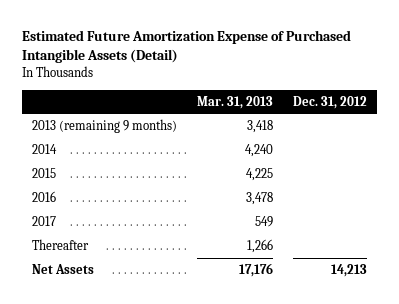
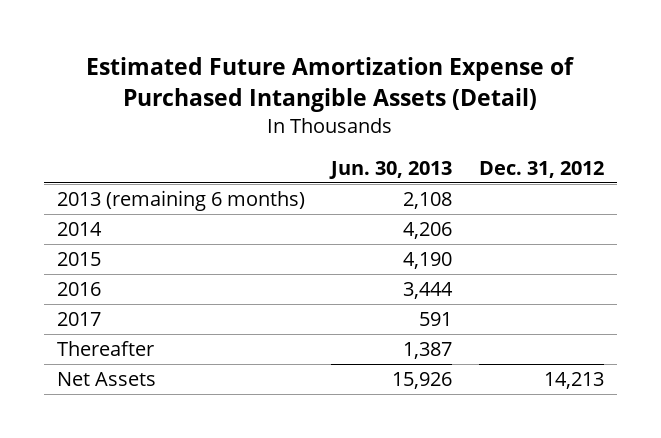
[197,95,274,109] Mar. 31, 2013 -> none
none -> [329,160,453,179] Jun. 30, 2013
[32,119,178,134] 2013 (remaining 9 months) -> [57,190,306,212] 2013 (remaining 6 months)

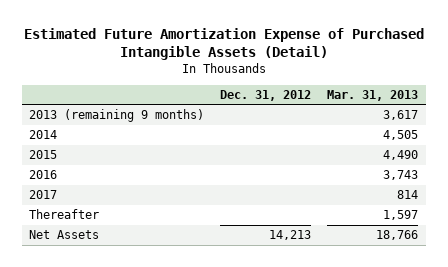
[329,160,453,179] Jun. 30, 2013 -> none
none -> [327,89,419,101] Mar. 31, 2013
[57,190,306,212] 2013 (remaining 6 months) -> [29,108,205,122] 2013 (remaining 9 months)

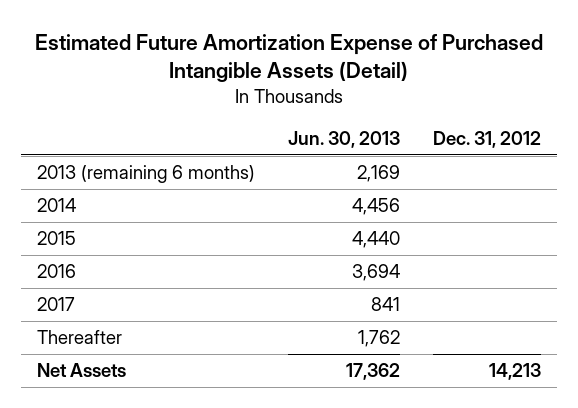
[327,89,419,101] Mar. 31, 2013 -> none
none -> [288,130,401,148] Jun. 30, 2013
[29,108,205,122] 2013 (remaining 9 months) -> [37,165,256,184] 2013 (remaining 6 months)

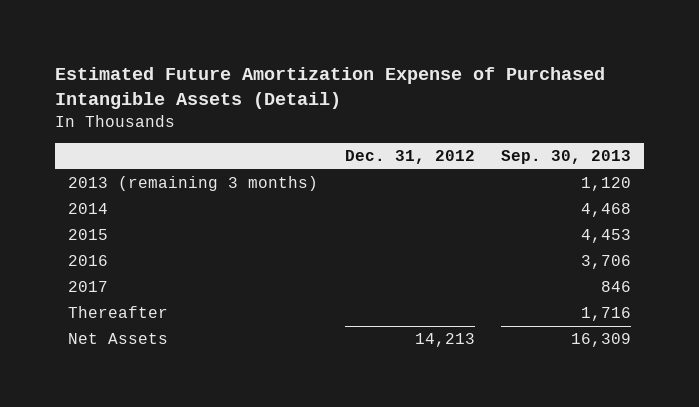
[288,130,401,148] Jun. 30, 2013 -> none
none -> [500,150,631,165] Sep. 30, 2013
[37,165,256,184] 2013 (remaining 6 months) -> [68,176,319,192] 2013 (remaining 3 months)

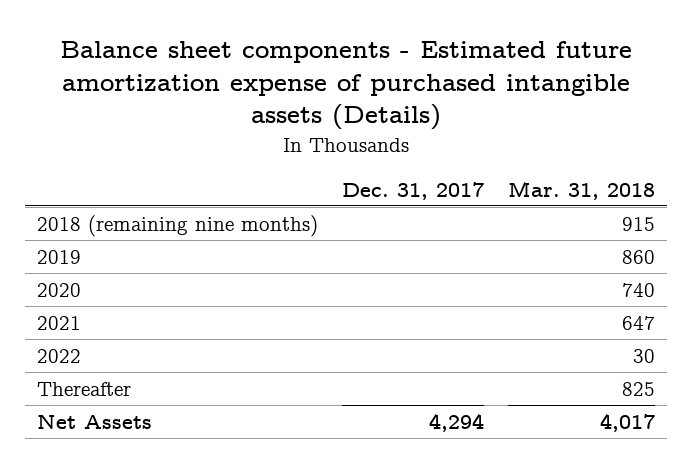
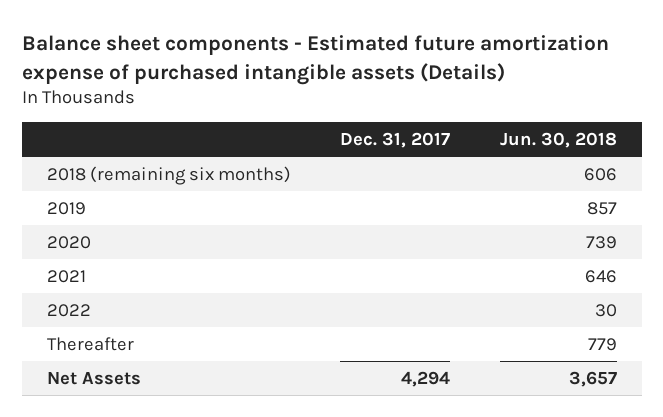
[507,180,655,200] Mar. 31, 2018 -> none
none -> [499,131,617,148] Jun. 30, 2018
[37,214,319,237] 2018 (remaining nine months) -> [46,165,291,185] 2018 (remaining six months)

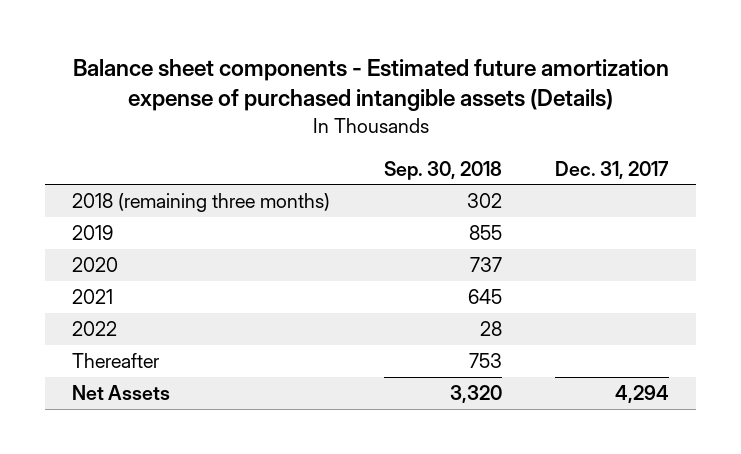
[499,131,617,148] Jun. 30, 2018 -> none
none -> [383,160,502,180] Sep. 30, 2018
[46,165,291,185] 2018 (remaining six months) -> [71,193,330,213] 2018 (remaining three months)

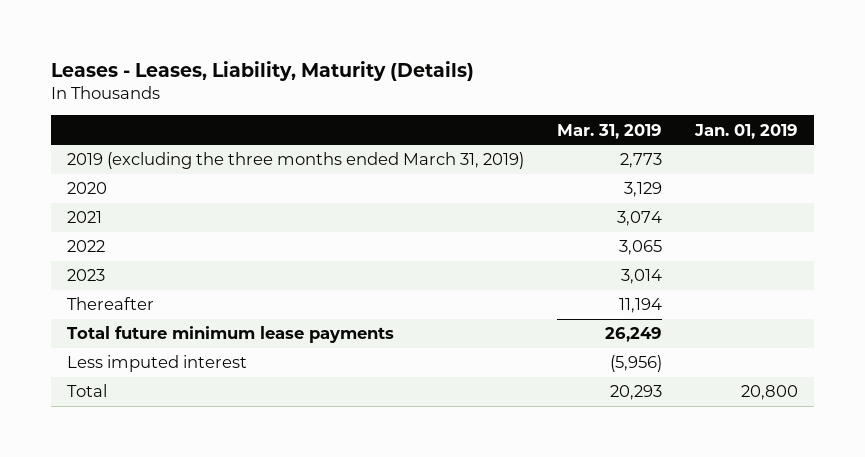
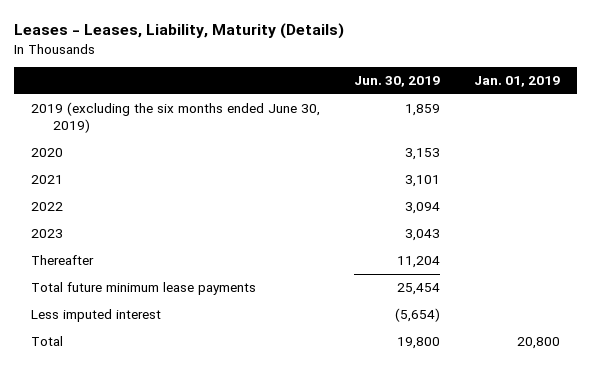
[557,123,663,139] Mar. 31, 2019 -> none
none -> [353,76,440,88] Jun. 30, 2019
[67,152,525,170] 2019 (excluding the three months ended March 31, 2019) -> [31,102,321,133] 2019 (excluding the six months ended June 30, 2019)

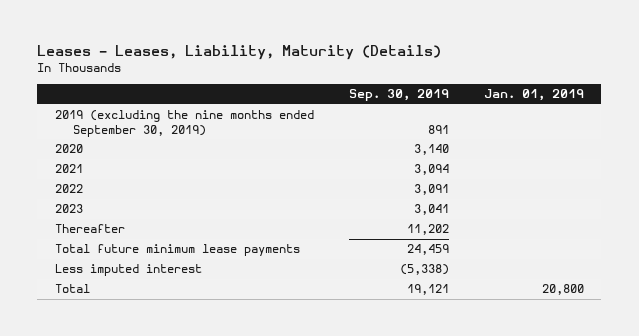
[353,76,440,88] Jun. 30, 2019 -> none
none -> [348,89,449,102] Sep. 30, 2019
[31,102,321,133] 2019 (excluding the six months ended June 30, 2019) -> [54,110,314,137] 2019 (excluding the nine months ended September 30, 2019)

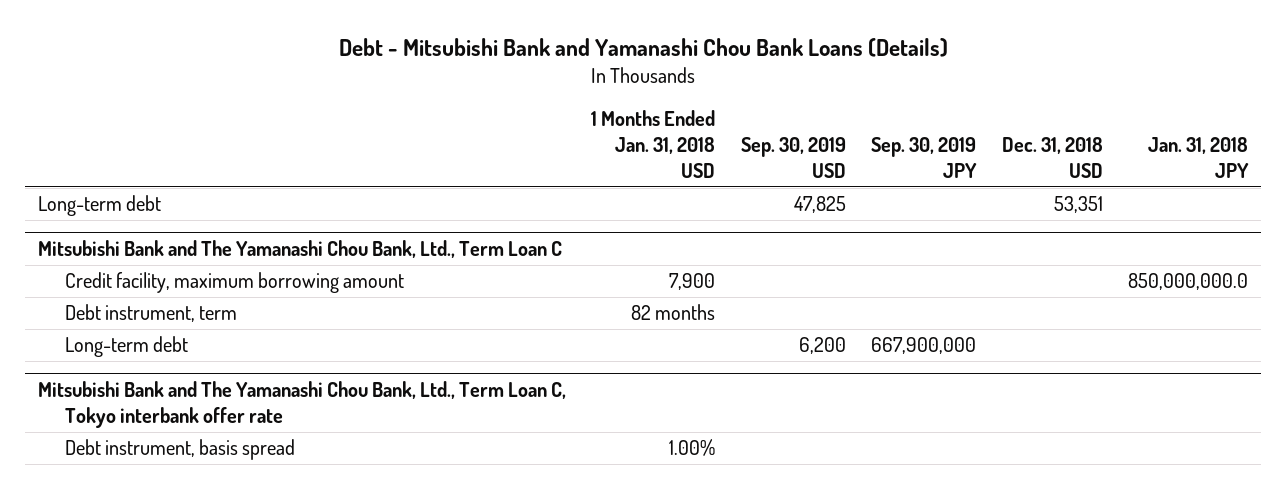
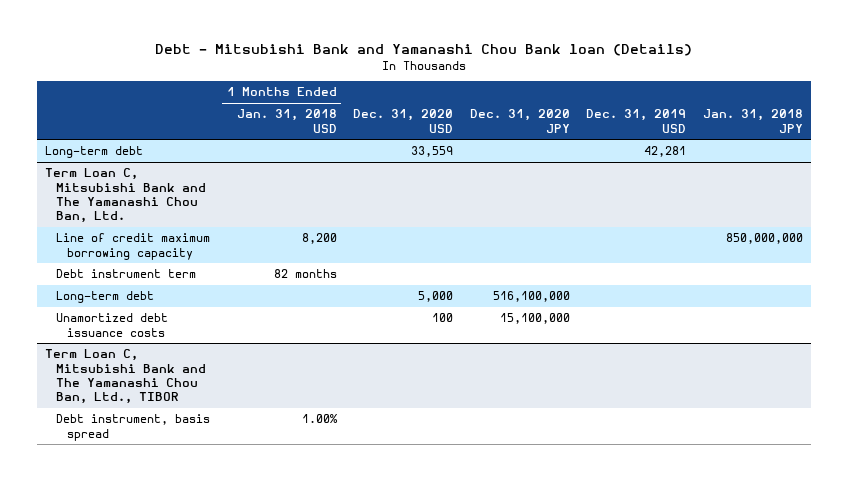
[338,38,948,58] Debt - Mitsubishi Bank and Yamanashi Chou Bank Loans (Details) -> [154,44,692,57] Debt - Mitsubishi Bank and Yamanashi Chou Bank loan (Details)
[740,137,846,179] Sep. 30, 2019 USD -> none
[871,137,978,179] Sep. 30, 2019 JPY -> none
[1001,137,1103,179] Dec. 31, 2018 USD -> none
none -> [353,109,454,133] Dec. 31, 2020 USD
none -> [469,109,570,133] Dec. 31, 2020 JPY
none -> [586,109,687,133] Dec. 31, 2019 USD
[37,240,562,259] Mitsubishi Bank and The Yamanashi Chou Bank, Ltd., Term Loan C -> [44,168,206,223] Term Loan C, Mitsubishi Bank and The Yamanashi Chou Ban, Ltd.
[64,272,404,294] Credit facility, maximum borrowing amount -> [55,233,210,260] Line of credit maximum borrowing capacity
[669,273,716,291] 7,900 -> [301,233,337,245] 8,200
[1127,273,1248,291] 850,000,000.0 -> [725,233,803,245] 850,000,000
[64,304,237,323] Debt instrument, term -> [55,269,196,279] Debt instrument term
none -> [55,313,168,337] Unamortized debt issuance costs
[37,381,566,429] Mitsubishi Bank and The Yamanashi Chou Bank, Ltd., Term Loan C, Tokyo interbank offer rate -> [44,349,206,404] Term Loan C, Mitsubishi Bank and The Yamanashi Chou Ban, Ltd., TIBOR

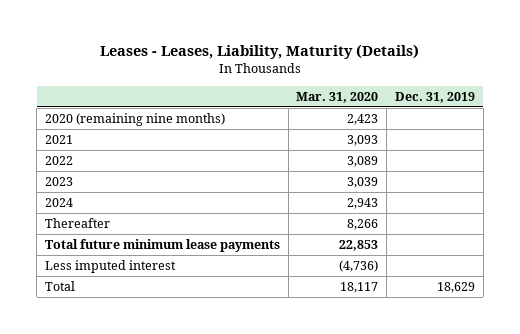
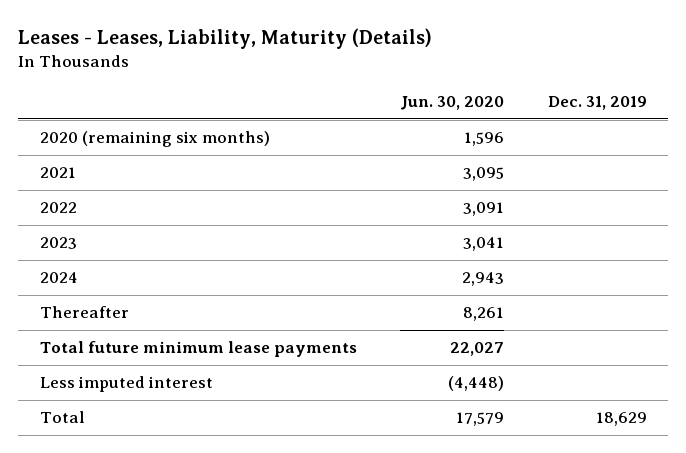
[296,92,379,104] Mar. 31, 2020 -> none
none -> [400,96,505,111] Jun. 30, 2020
[44,112,225,126] 2020 (remaining nine months) -> [39,131,270,148] 2020 (remaining six months)

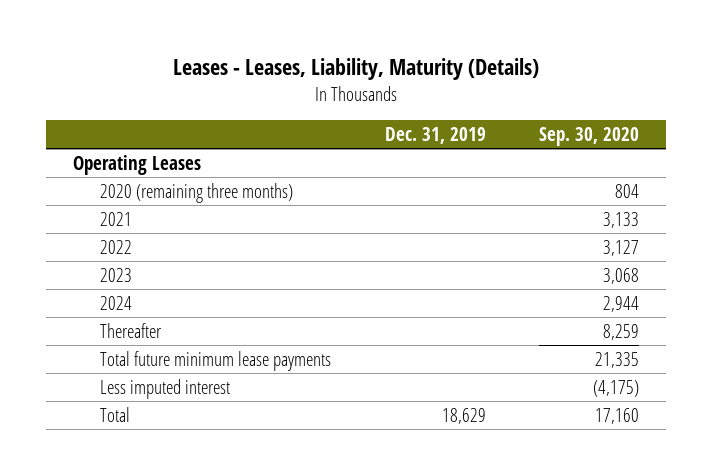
[400,96,505,111] Jun. 30, 2020 -> none
none -> [539,126,640,146] Sep. 30, 2020
none -> [72,154,201,175] Operating Leases
[39,131,270,148] 2020 (remaining six months) -> [100,182,294,203] 2020 (remaining three months)

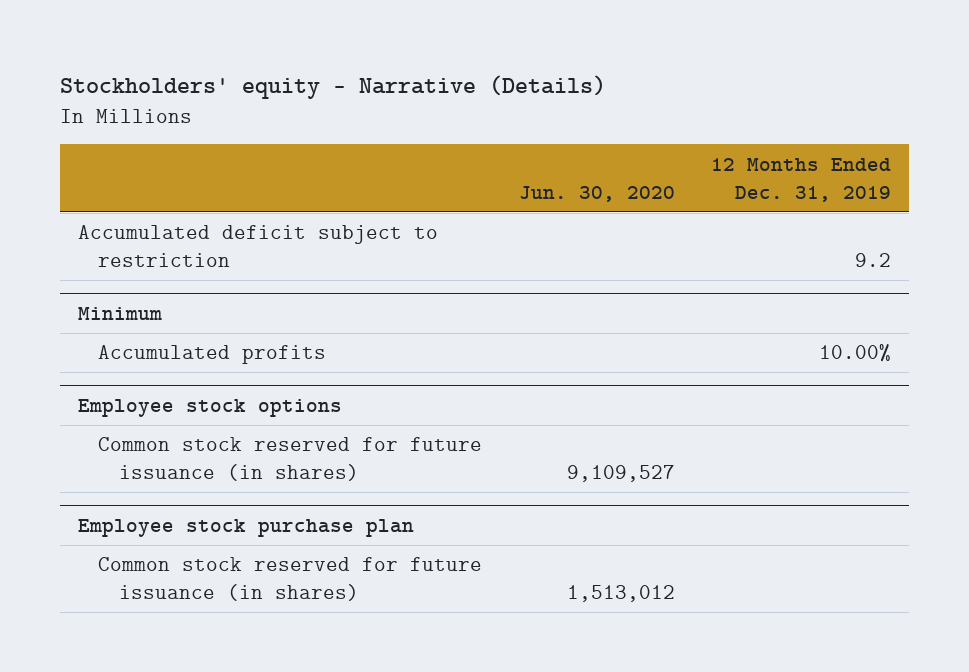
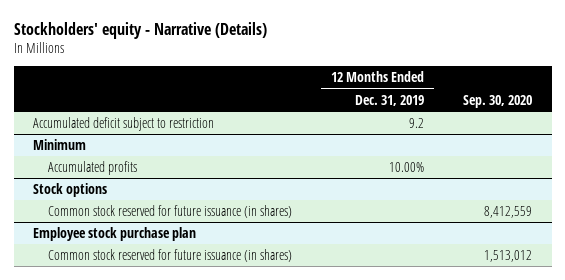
[518,185,675,202] Jun. 30, 2020 -> none
none -> [463,94,533,108] Sep. 30, 2020
[77,399,342,418] Employee stock options -> [33,182,108,197] Stock options

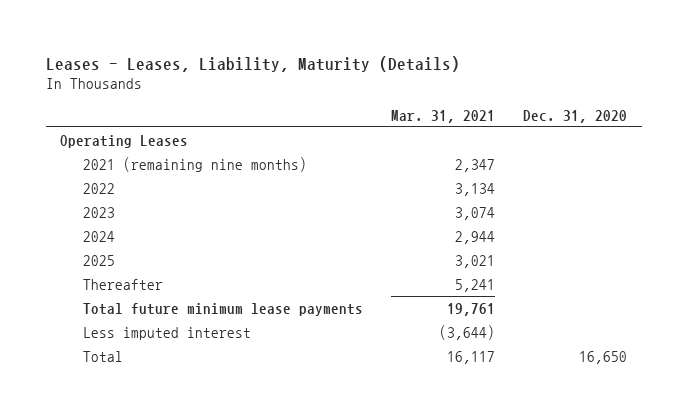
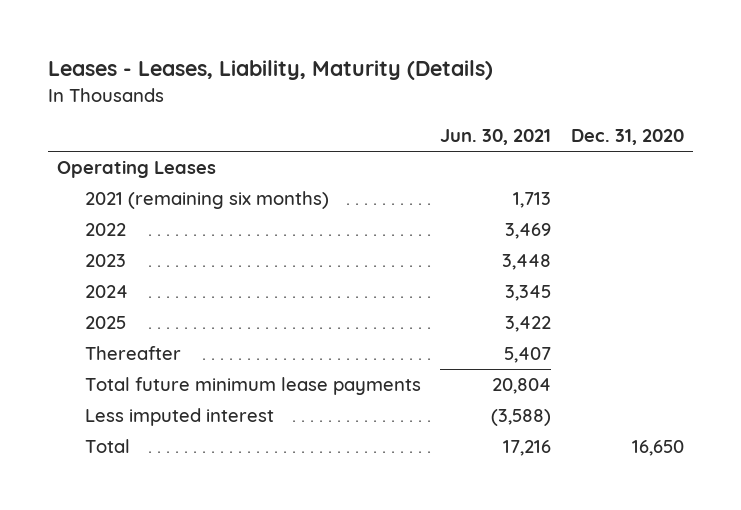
[391,109,496,123] Mar. 31, 2021 -> none
none -> [440,129,552,146] Jun. 30, 2021
[82,156,307,172] 2021 (remaining nine months) -> [85,191,330,210] 2021 (remaining six months)

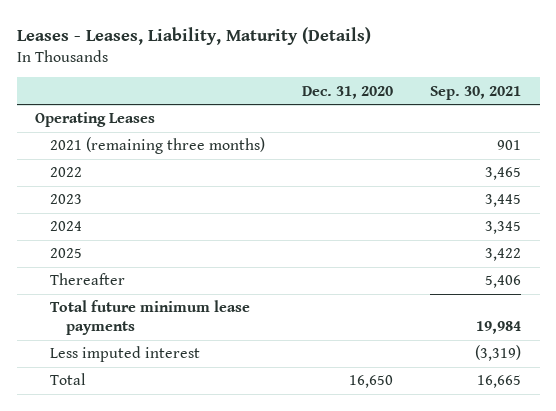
[440,129,552,146] Jun. 30, 2021 -> none
none -> [430,85,522,100] Sep. 30, 2021
[85,191,330,210] 2021 (remaining six months) -> [50,137,266,155] 2021 (remaining three months)

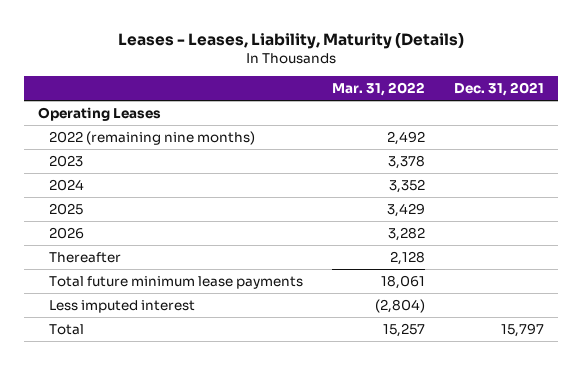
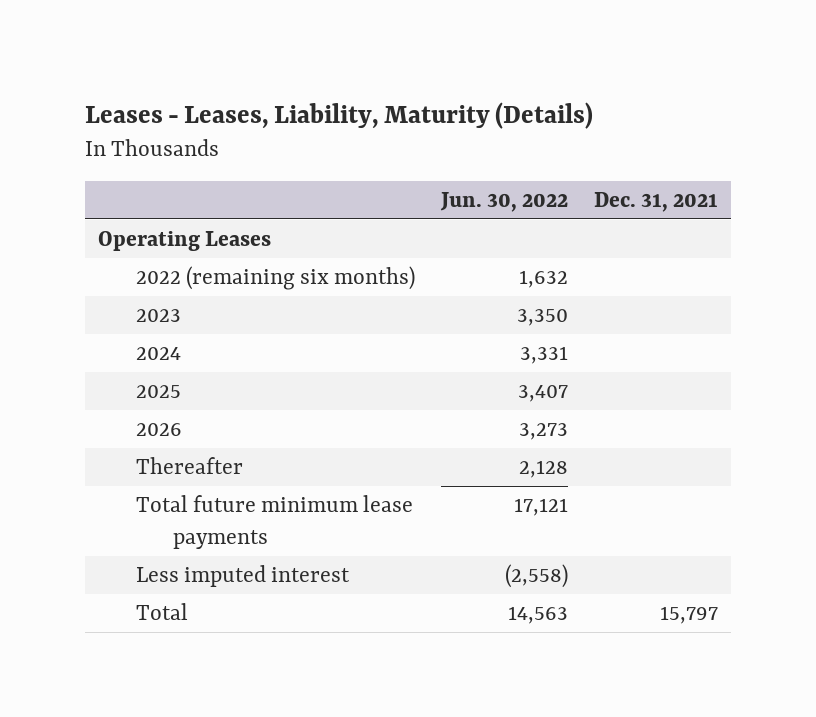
[332,82,426,97] Mar. 31, 2022 -> none
none -> [439,191,568,212] Jun. 30, 2022
[49,130,256,145] 2022 (remaining nine months) -> [135,266,415,291] 2022 (remaining six months)

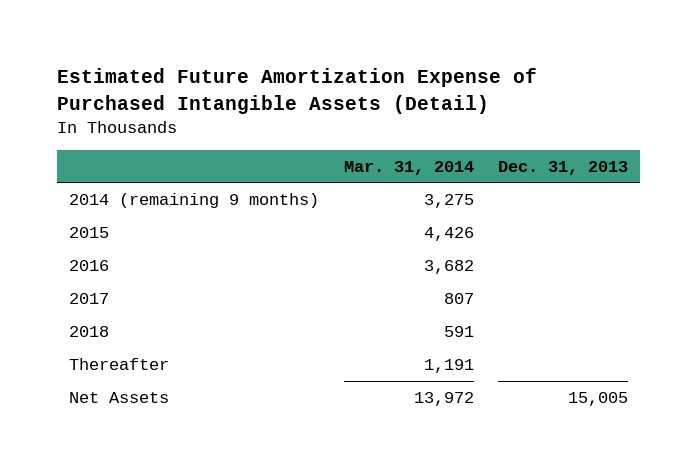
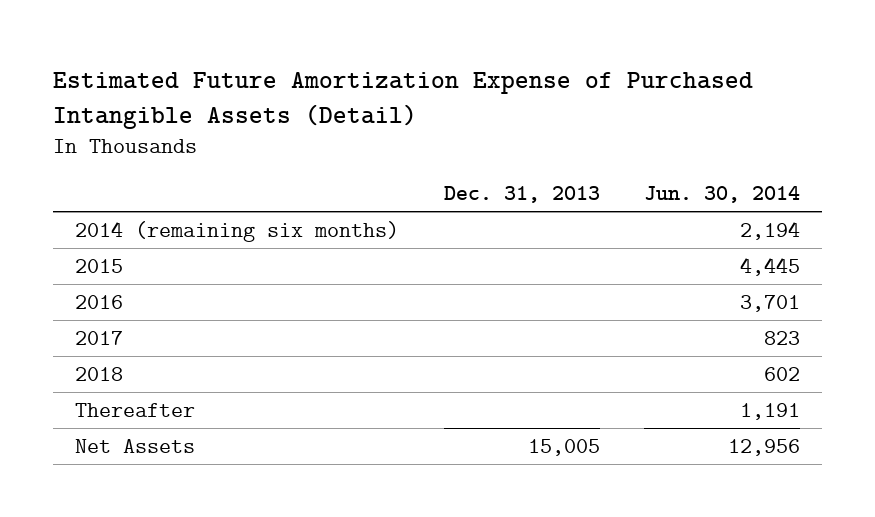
[343,160,474,175] Mar. 31, 2014 -> none
none -> [644,186,801,204] Jun. 30, 2014
[69,192,320,208] 2014 (remaining 9 months) -> [74,220,399,242] 2014 (remaining six months)

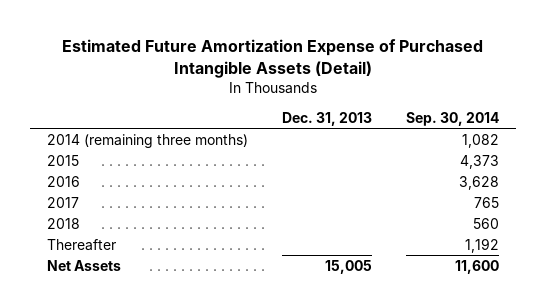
[644,186,801,204] Jun. 30, 2014 -> none
none -> [405,111,499,126] Sep. 30, 2014
[74,220,399,242] 2014 (remaining six months) -> [46,133,248,148] 2014 (remaining three months)

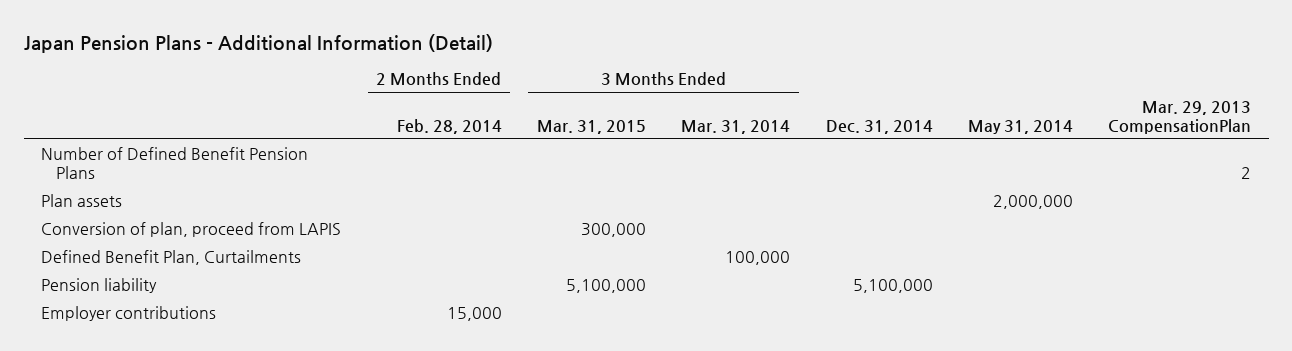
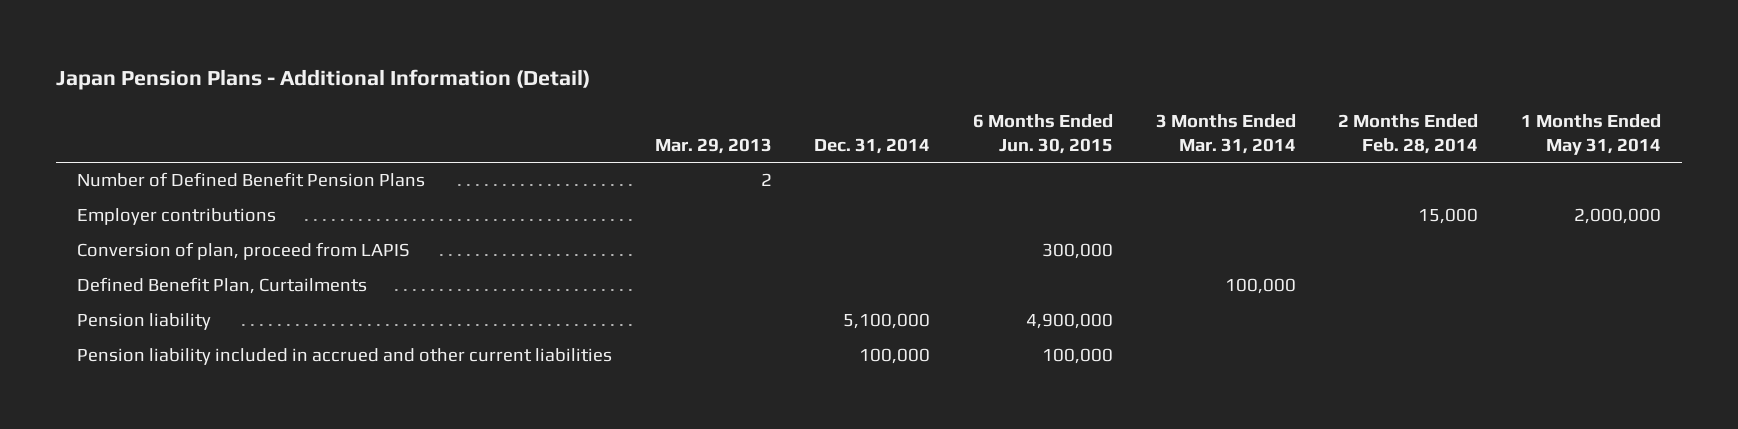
[536,119,646,134] Mar. 31, 2015 -> none
[967,119,1073,134] May 31, 2014 -> none
[1108,100,1252,134] Mar. 29, 2013 CompensationPlan -> none
none -> [654,138,772,155] Mar. 29, 2013
none -> [973,113,1114,155] 6 Months Ended Jun. 30, 2015
none -> [1520,113,1661,156] 1 Months Ended May 31, 2014
[41,194,123,208] Plan assets -> none
[41,306,217,322] Employer contributions -> [77,208,277,226] Employer contributions
none -> [77,348,613,366] Pension liability included in accrued and other current liabilities

